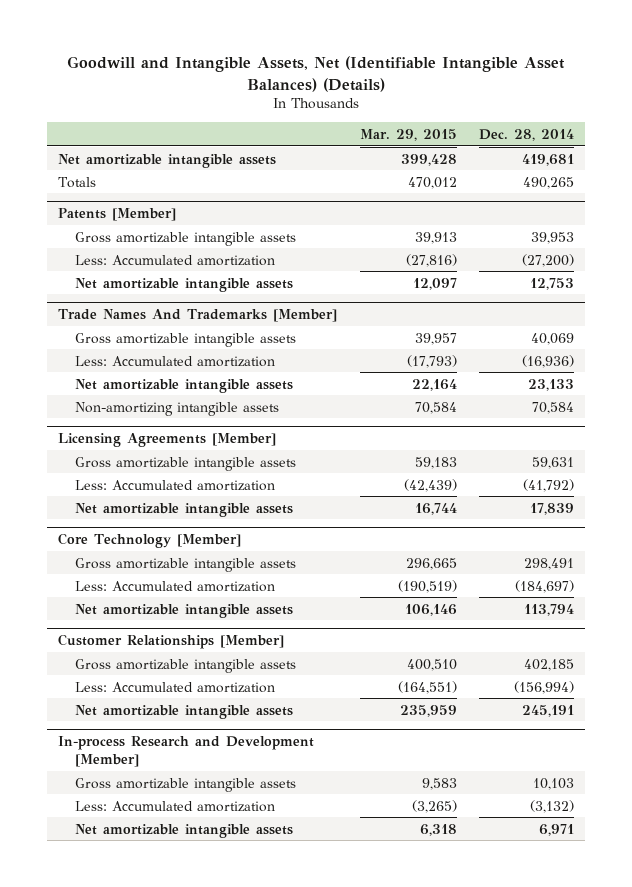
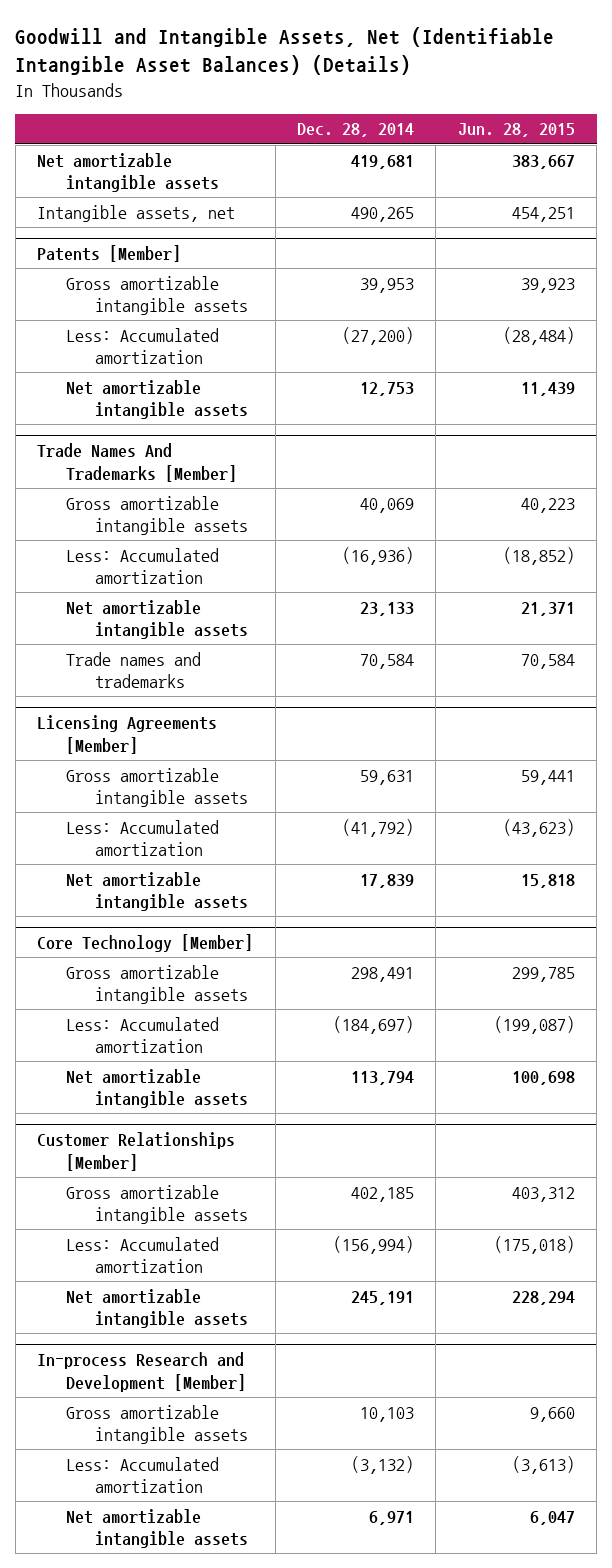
[359,128,457,141] Mar. 29, 2015 -> none
none -> [457,123,575,138] Jun. 28, 2015
[58,176,97,188] Totals -> [37,204,236,222] Intangible assets, net
[74,401,279,416] Non-amortizing intangible assets -> [66,651,202,689] Trade names and trademarks

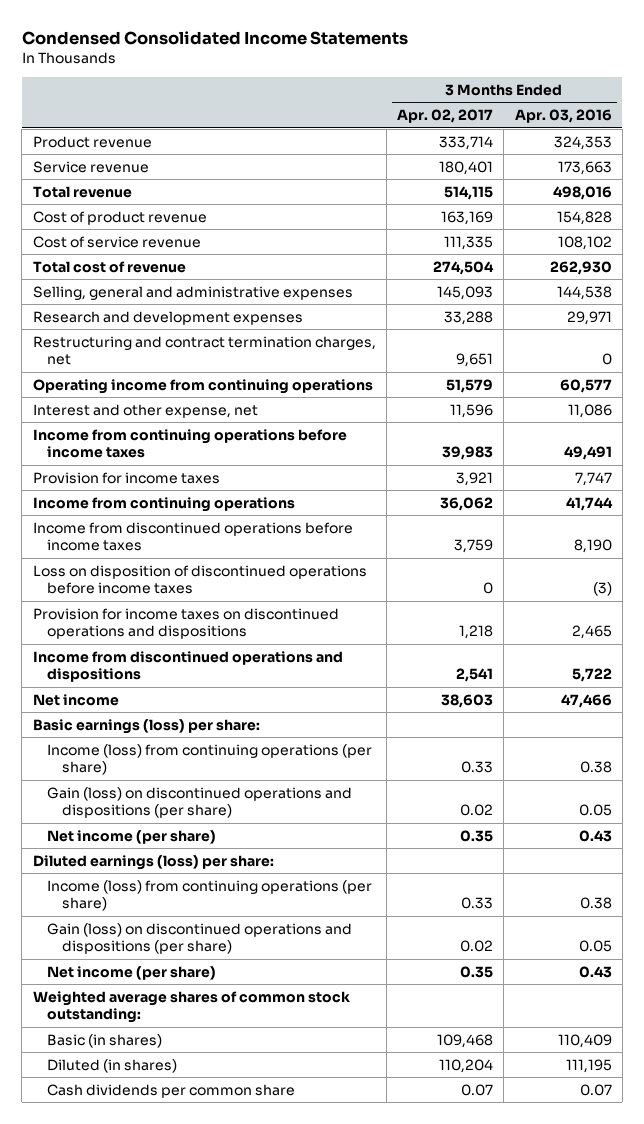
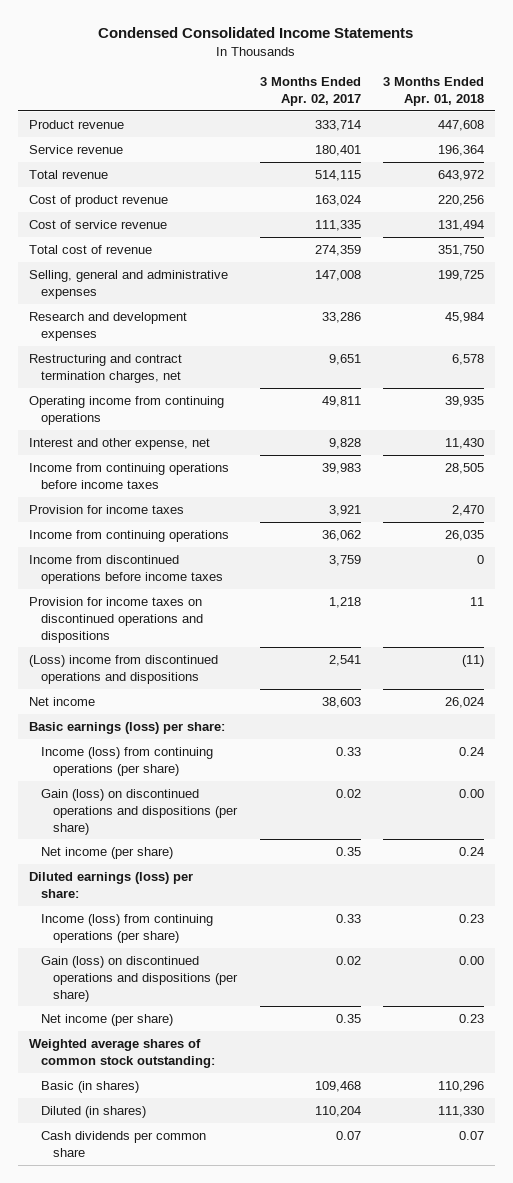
[514,109,612,124] Apr. 03, 2016 -> none
none -> [383,76,485,106] 3 Months Ended Apr. 01, 2018
[441,210,494,225] 163,169 -> [314,194,361,206] 163,024
[433,260,495,275] 274,504 -> [314,244,361,256] 274,359
[437,285,494,300] 145,093 -> [314,269,361,281] 147,008
[444,310,494,325] 33,288 -> [321,311,361,323] 33,286
[446,378,494,393] 51,579 -> [321,395,361,407] 49,811
[450,403,494,418] 11,596 -> [328,437,361,449] 9,828
[32,564,367,595] Loss on disposition of discontinued operations before income taxes -> none
[32,650,343,683] Income from discontinued operations and dispositions -> [28,654,218,684] (Loss) income from discontinued operations and dispositions

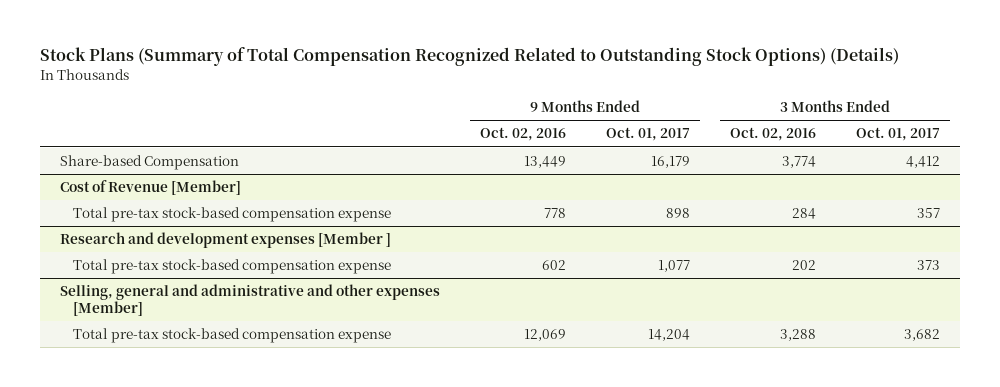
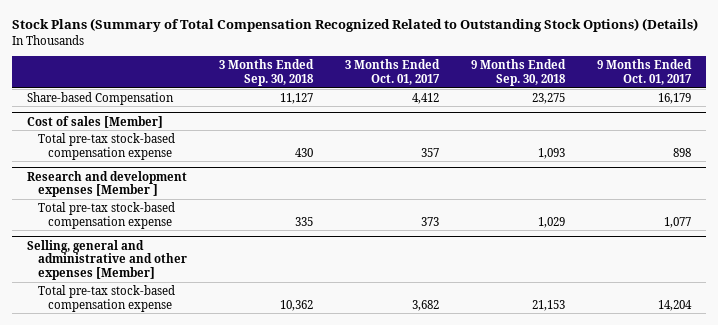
[479,127,566,142] Oct. 02, 2016 -> none
[729,127,816,142] Oct. 02, 2016 -> none
none -> [219,59,315,86] 3 Months Ended Sep. 30, 2018
none -> [470,59,566,86] 9 Months Ended Sep. 30, 2018
[59,180,241,196] Cost of Revenue [Member] -> [27,115,164,128] Cost of sales [Member]

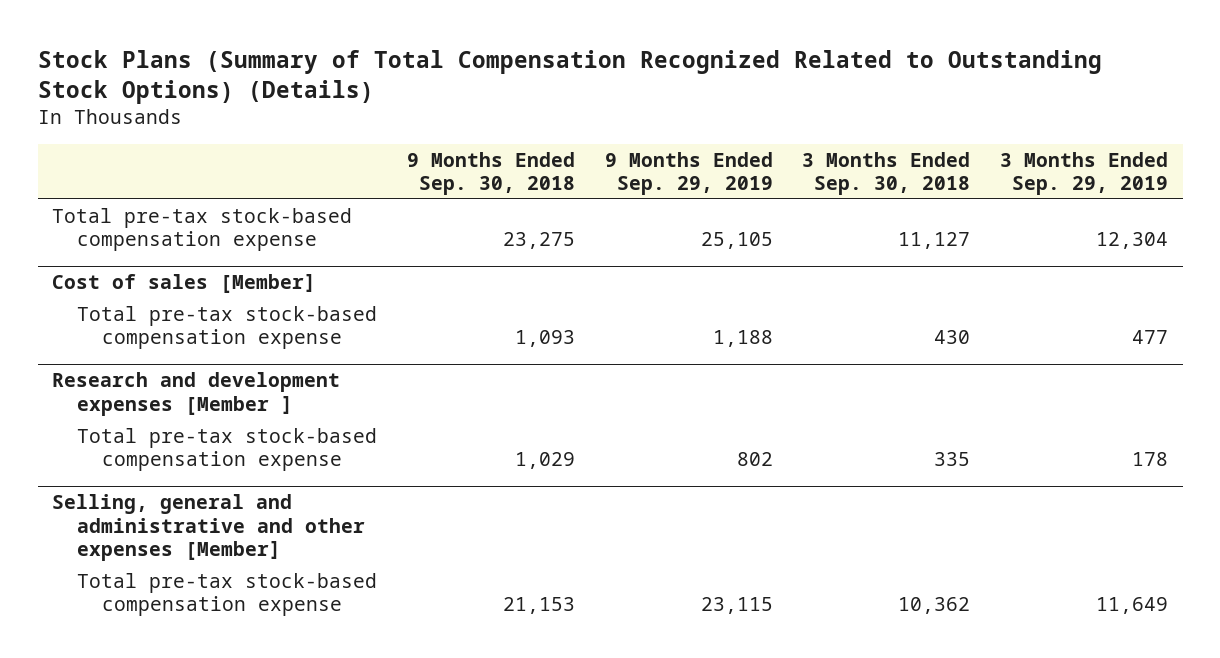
[345,59,441,85] 3 Months Ended Oct. 01, 2017 -> none
[596,59,692,85] 9 Months Ended Oct. 01, 2017 -> none
none -> [604,151,773,195] 9 Months Ended Sep. 29, 2019
none -> [999,151,1168,195] 3 Months Ended Sep. 29, 2019
[27,91,175,105] Share-based Compensation -> [52,207,353,252] Total pre-tax stock-based compensation expense

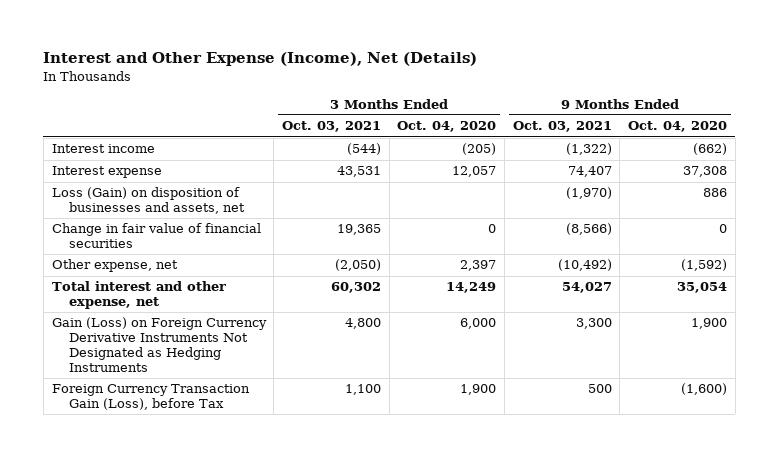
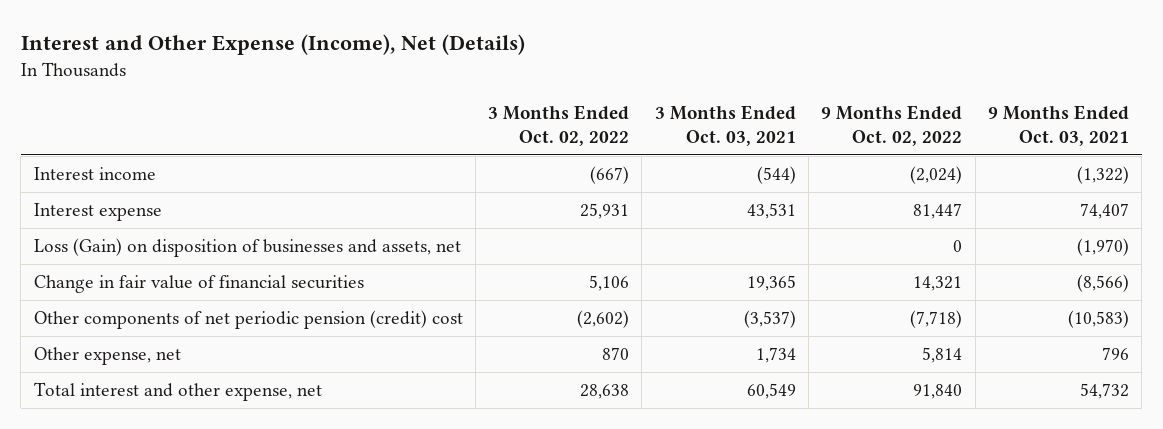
[397,121,497,133] Oct. 04, 2020 -> none
[628,121,728,133] Oct. 04, 2020 -> none
none -> [488,104,630,147] 3 Months Ended Oct. 02, 2022
none -> [821,104,963,147] 9 Months Ended Oct. 02, 2022
[51,317,267,372] Gain (Loss) on Foreign Currency Derivative Instruments Not Designated as Hedging Instruments -> none
[51,384,250,411] Foreign Currency Transaction Gain (Loss), before Tax -> none
none -> [33,310,463,330] Other components of net periodic pension (credit) cost
[334,259,381,272] (2,050) -> [755,347,796,364] 1,734
[557,259,612,272] (10,492) -> [1102,347,1130,361] 796
[330,282,381,294] 60,302 -> [746,383,796,400] 60,549
[561,282,612,294] 54,027 -> [1080,383,1130,400] 54,732

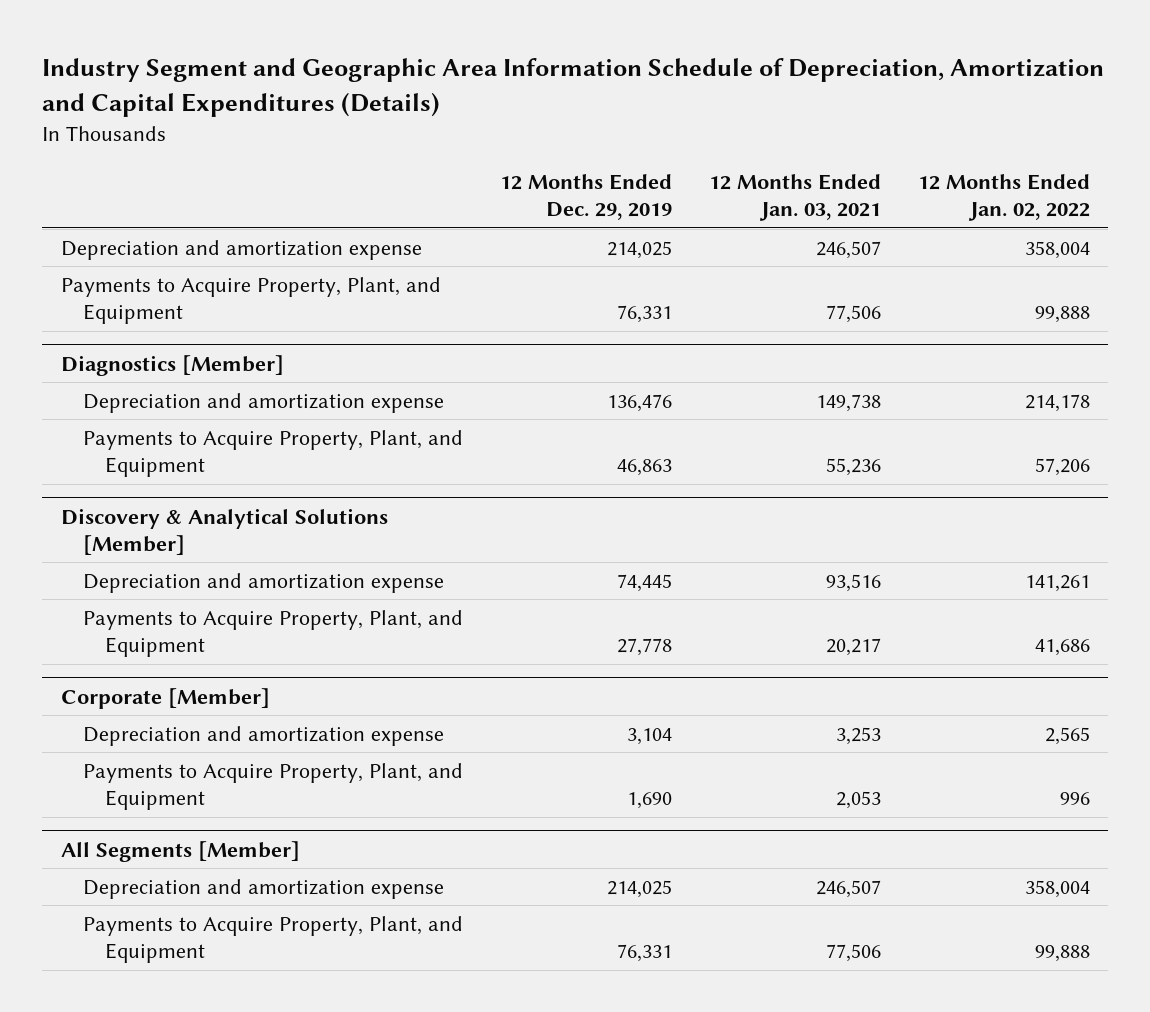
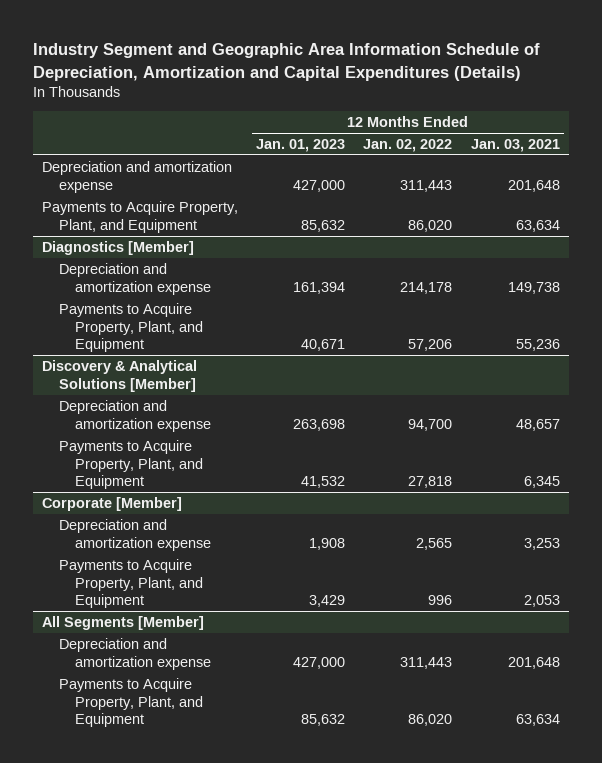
[499,173,672,221] 12 Months Ended Dec. 29, 2019 -> none
none -> [256,138,346,152] Jan. 01, 2023
[815,240,881,259] 246,507 -> [507,179,560,192] 201,648
[1024,240,1090,259] 358,004 -> [400,179,453,192] 311,443
[825,305,881,324] 77,506 -> [515,219,560,232] 63,634
[1034,306,1090,324] 99,888 -> [408,219,453,232] 86,020
[825,573,881,592] 93,516 -> [515,418,560,431] 48,657
[1024,574,1090,592] 141,261 -> [408,418,453,431] 94,700
[825,638,881,657] 20,217 -> [523,476,560,489] 6,345
[1034,639,1090,657] 41,686 -> [408,476,453,489] 27,818
[815,879,881,898] 246,507 -> [507,656,560,669] 201,648
[1024,879,1090,898] 358,004 -> [400,656,453,669] 311,443
[825,944,881,963] 77,506 -> [515,714,560,727] 63,634
[1034,945,1090,963] 99,888 -> [408,714,453,727] 86,020

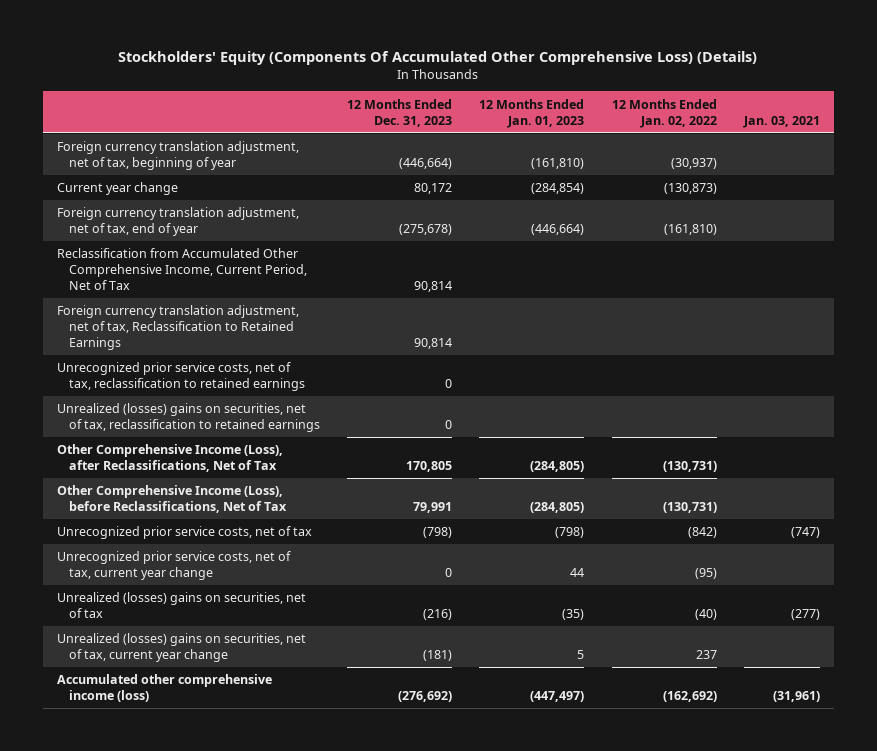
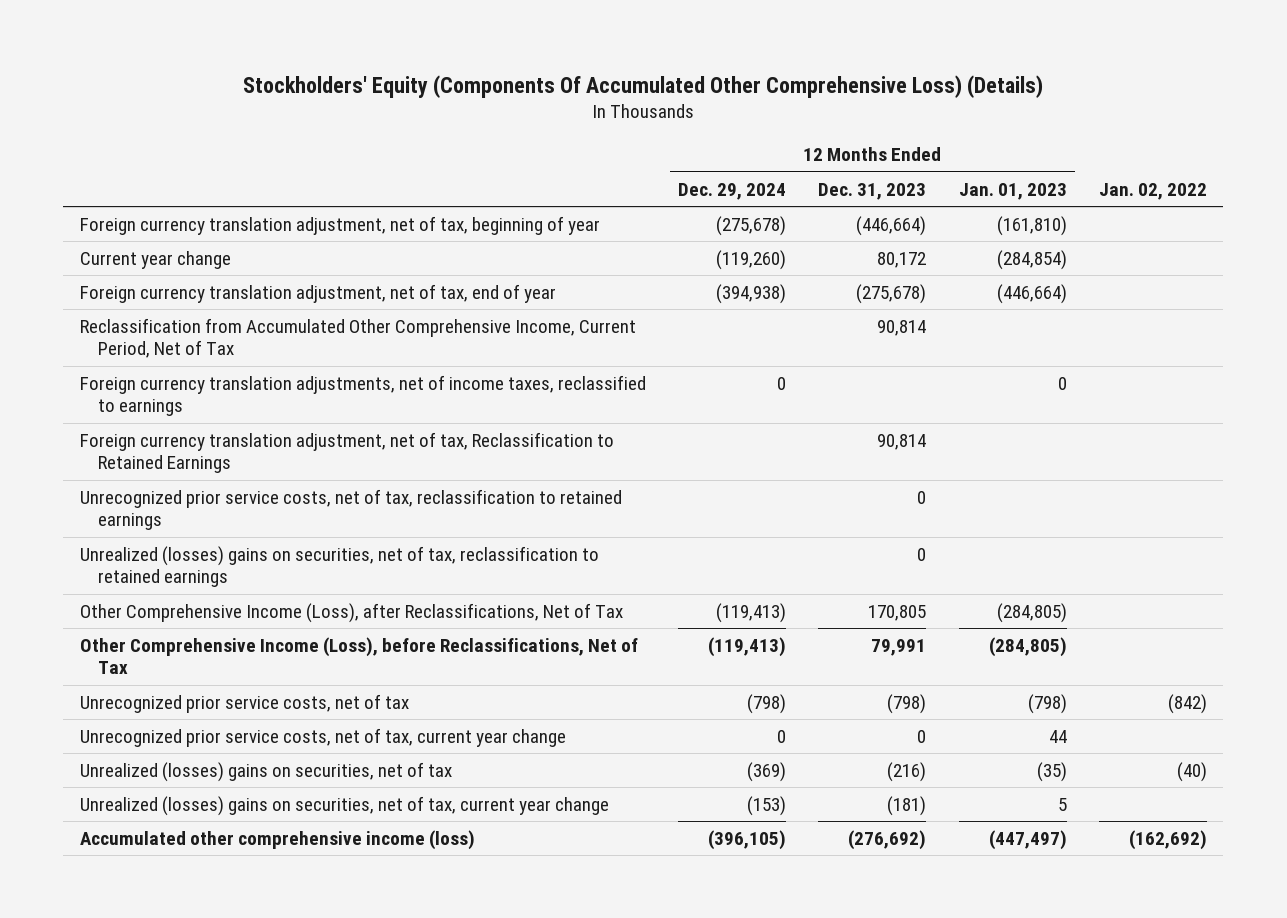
[611,98,717,128] 12 Months Ended Jan. 02, 2022 -> none
[743,115,821,128] Jan. 03, 2021 -> none
none -> [678,182,787,200] Dec. 29, 2024
none -> [1099,182,1208,200] Jan. 02, 2022
none -> [79,374,646,417] Foreign currency translation adjustments, net of income taxes, reclassified to earnings

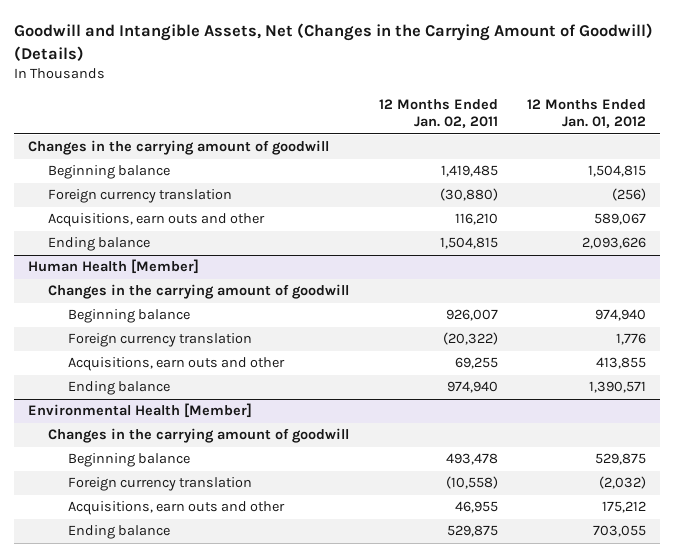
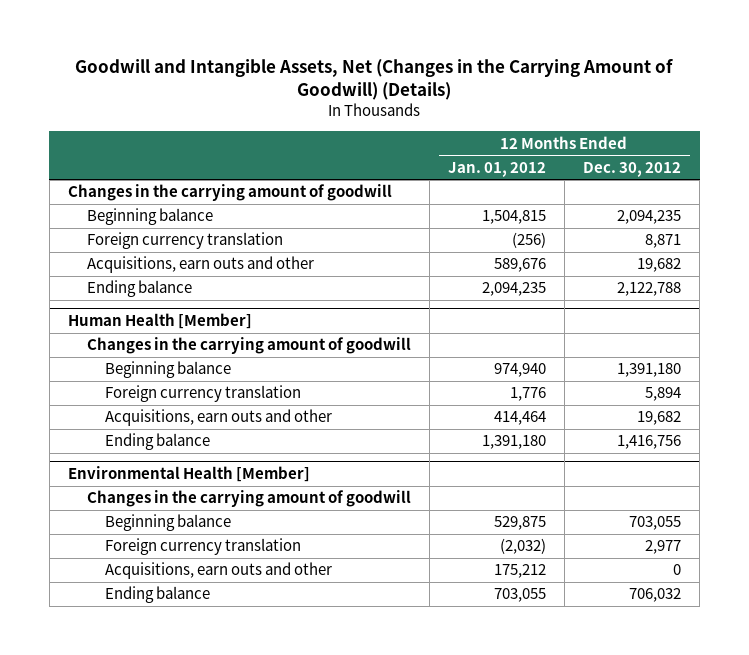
[378,98,498,129] 12 Months Ended Jan. 02, 2011 -> none
none -> [583,161,682,177] Dec. 30, 2012
[593,213,646,226] 589,067 -> [493,258,546,273] 589,676
[581,237,646,250] 2,093,626 -> [481,282,546,297] 2,094,235
[595,357,646,370] 413,855 -> [493,411,546,426] 414,464
[588,381,646,394] 1,390,571 -> [481,435,546,450] 1,391,180

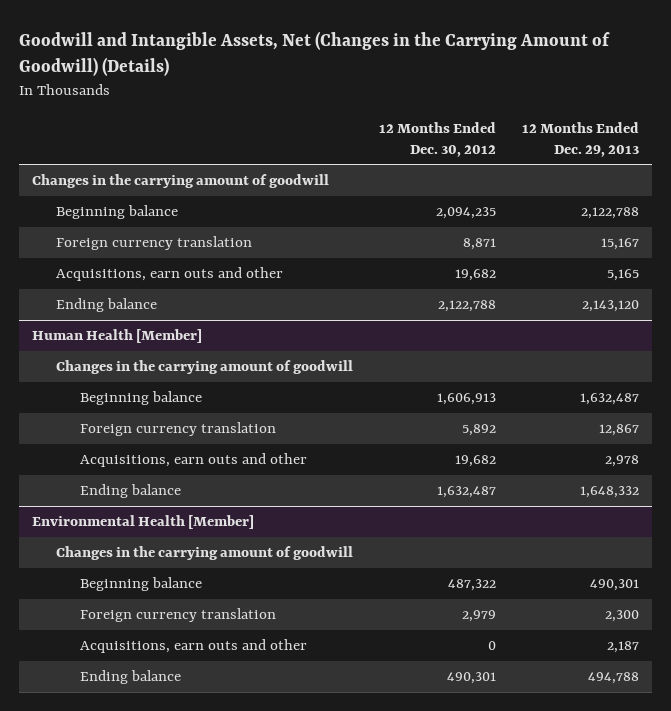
[447,161,546,177] Jan. 01, 2012 -> none
none -> [521,121,639,157] 12 Months Ended Dec. 29, 2013
[617,363,682,378] 1,391,180 -> [437,393,497,406] 1,606,913
[645,387,682,402] 5,894 -> [462,424,497,437] 5,892
[617,435,682,450] 1,416,756 -> [437,486,497,499] 1,632,487
[629,516,682,531] 703,055 -> [448,579,497,592] 487,322
[645,540,682,555] 2,977 -> [462,610,497,623] 2,979
[629,588,682,603] 706,032 -> [447,672,497,685] 490,301

